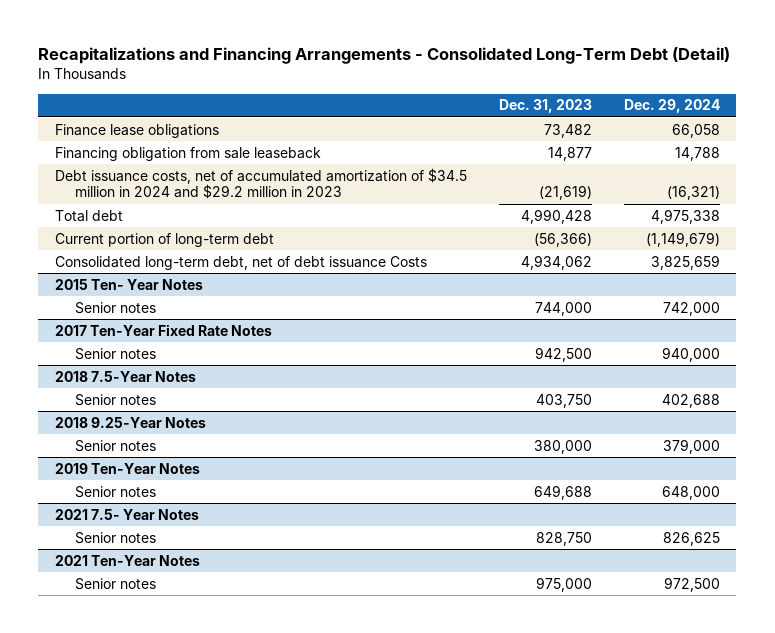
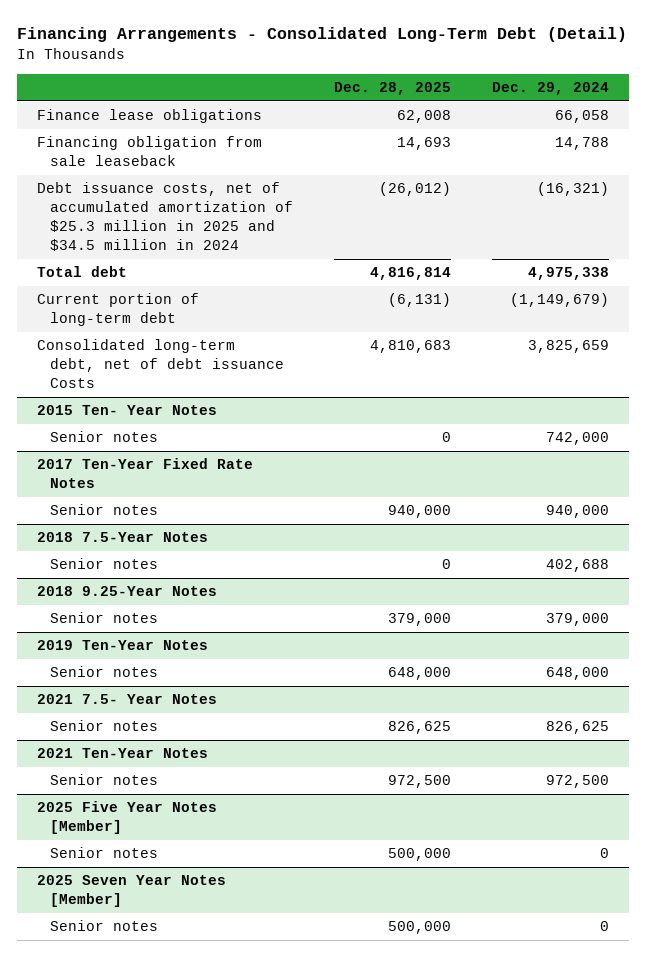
[38,47,731,65] Recapitalizations and Financing Arrangements - Consolidated Long-Term Debt (Detail) -> [16,27,627,43] Financing Arrangements - Consolidated Long-Term Debt (Detail)
[498,99,592,114] Dec. 31, 2023 -> none
none -> [334,81,452,95] Dec. 28, 2025
[54,167,467,200] Debt issuance costs, net of accumulated amortization of $34.5 million in 2024 and $29.2 million in 2023 -> [37,182,294,251] Debt issuance costs, net of accumulated amortization of $25.3 million in 2025 and $34.5 million in 2024
none -> [37,801,218,835] 2025 Five Year Notes [Member]
none -> [50,847,159,859] Senior notes
none -> [37,875,227,908] 2025 Seven Year Notes [Member]
none -> [50,920,159,932] Senior notes

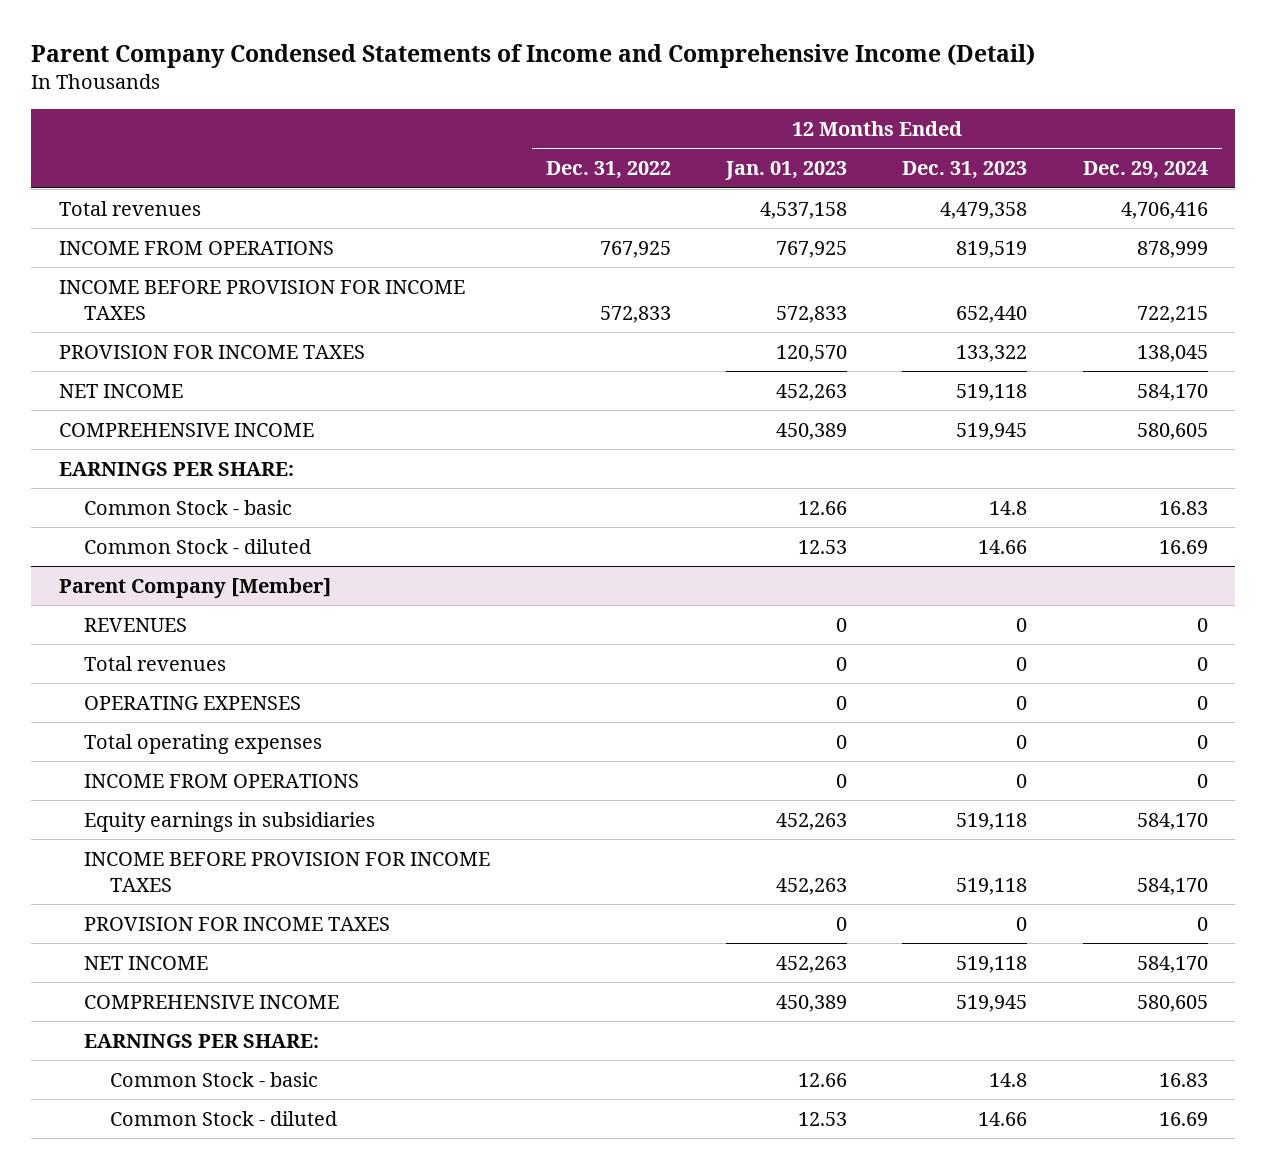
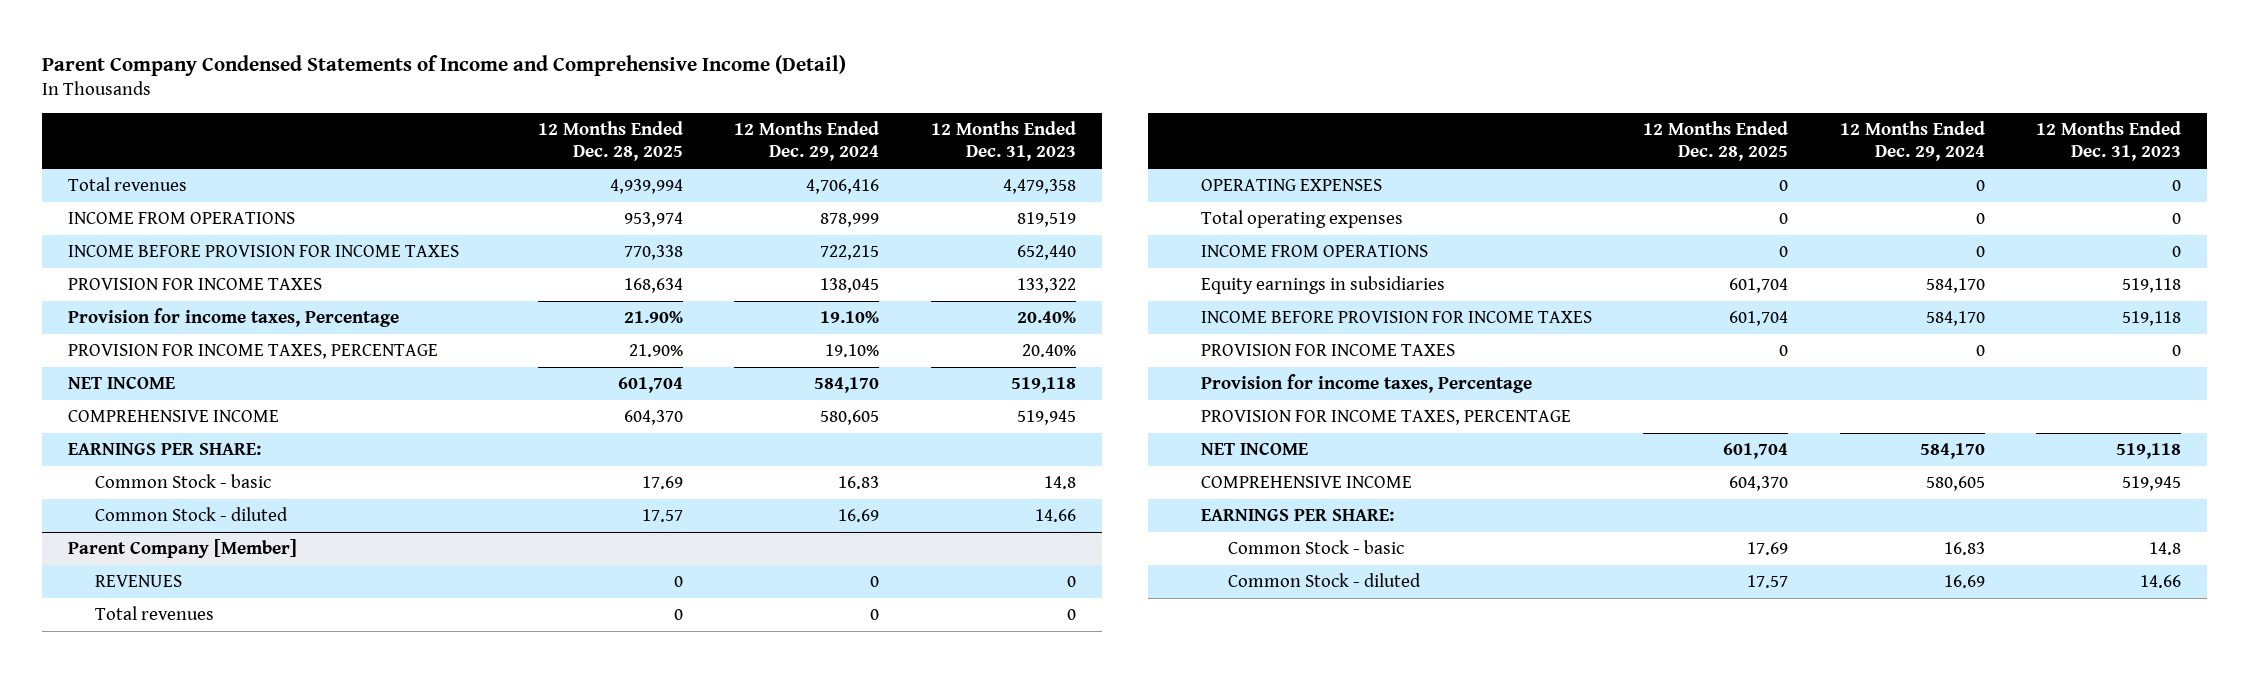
[545,161,671,180] Dec. 31, 2022 -> none
[725,161,848,181] Jan. 01, 2023 -> none
none -> [537,121,683,162] 12 Months Ended Dec. 28, 2025
none -> [67,307,399,327] Provision for income taxes, Percentage
none -> [67,343,438,359] PROVISION FOR INCOME TAXES, PERCENTAGE
none -> [1200,373,1532,393] Provision for income taxes, Percentage
none -> [1200,409,1571,425] PROVISION FOR INCOME TAXES, PERCENTAGE

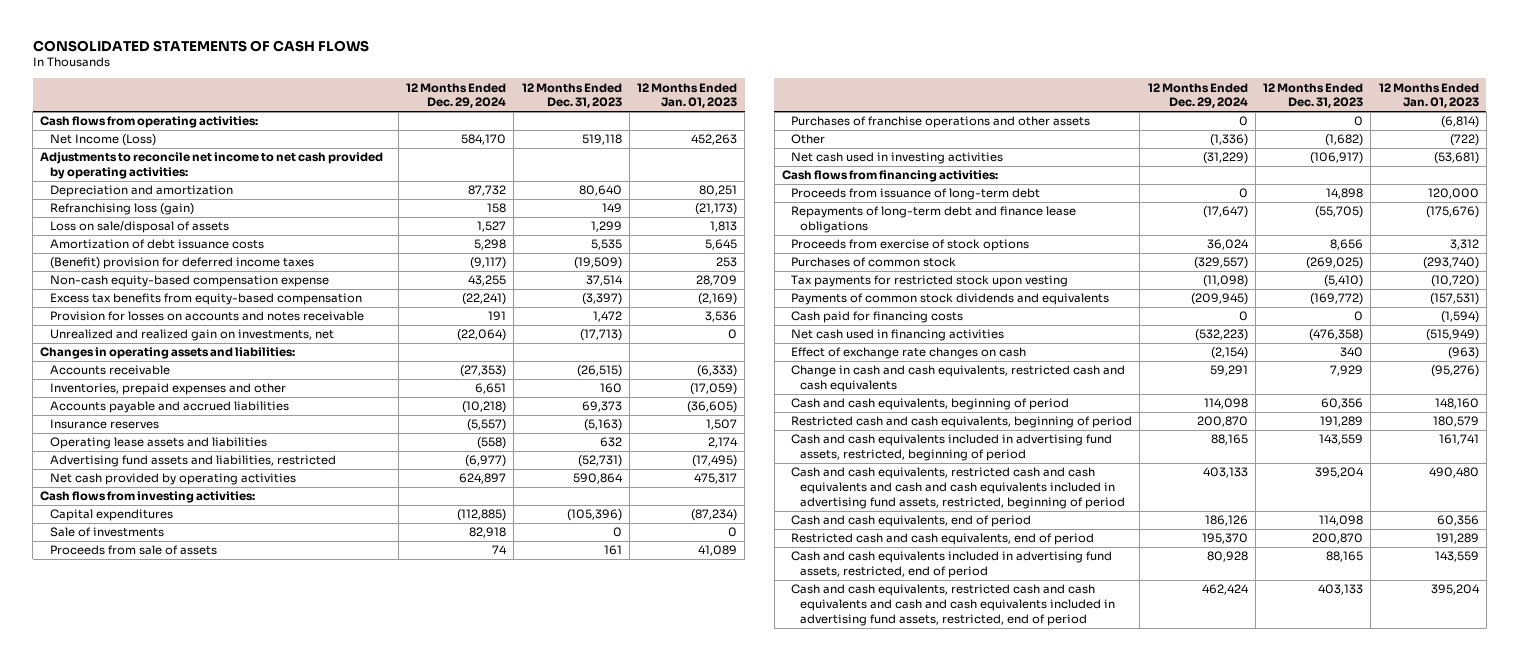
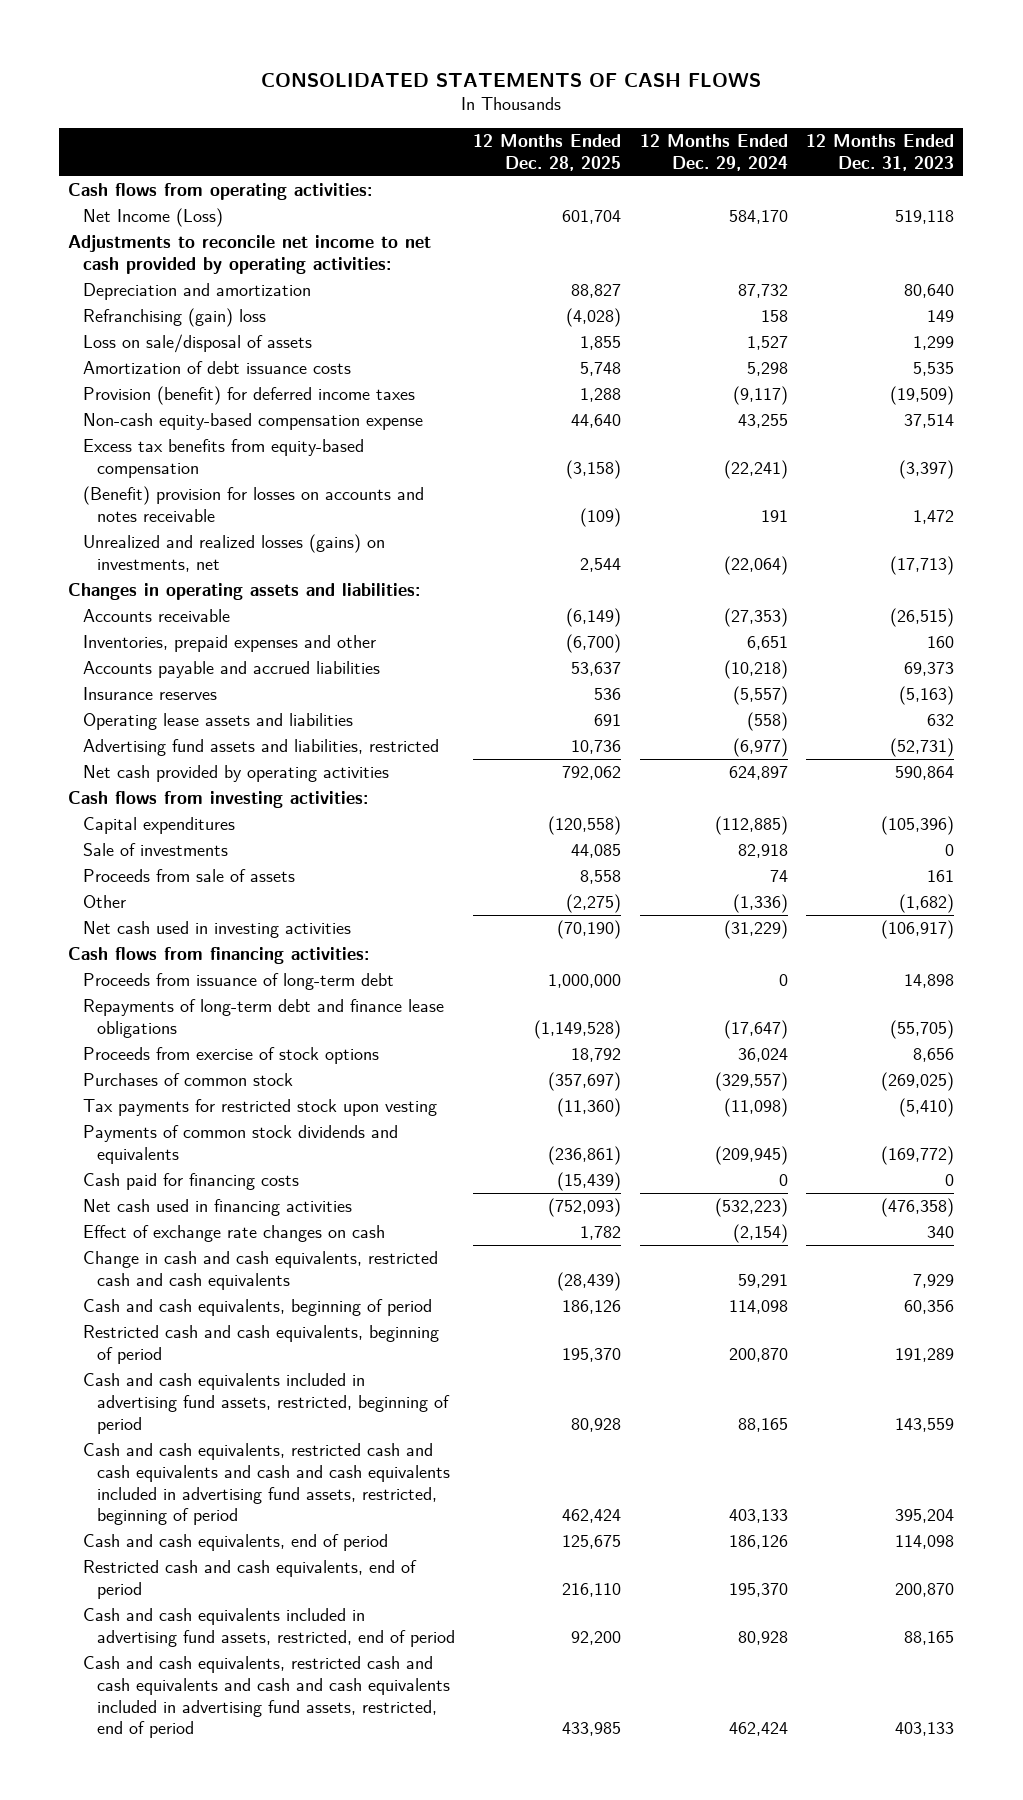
[637,82,738,109] 12 Months Ended Jan. 01, 2023 -> none
none -> [473,133,622,171] 12 Months Ended Dec. 28, 2025
[49,203,194,216] Refranchising loss (gain) -> [82,308,266,328] Refranchising (gain) loss
[49,257,314,270] (Benefit) provision for deferred income taxes -> [82,386,415,406] Provision (benefit) for deferred income taxes
[49,311,364,322] Provision for losses on accounts and notes receivable -> [82,486,424,522] (Benefit) provision for losses on accounts and notes receivable
[49,329,334,342] Unrealized and realized gain on investments, net -> [82,534,385,572] Unrealized and realized losses (gains) on investments, net
[791,116,1091,129] Purchases of franchise operations and other assets -> none

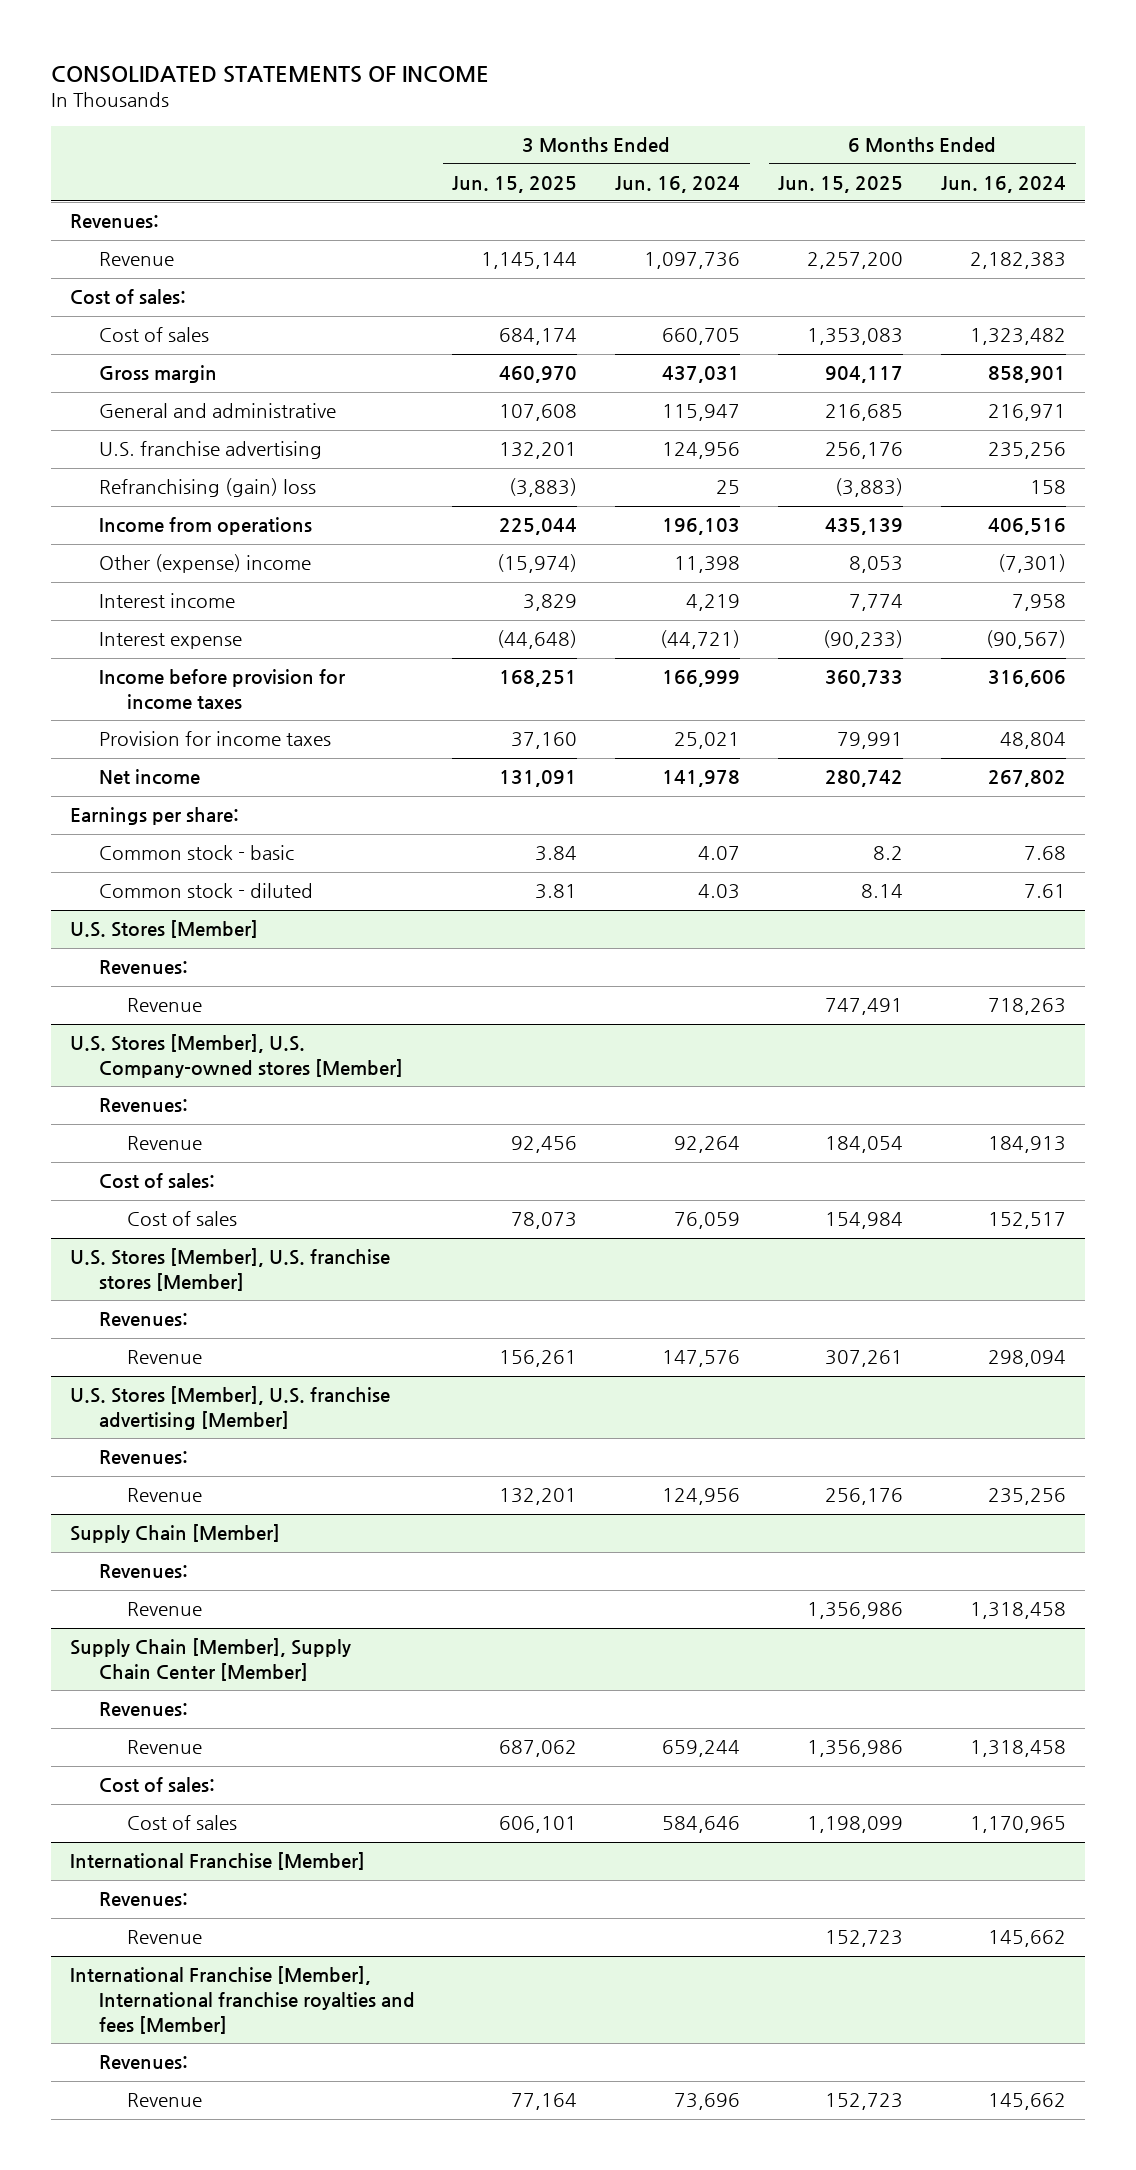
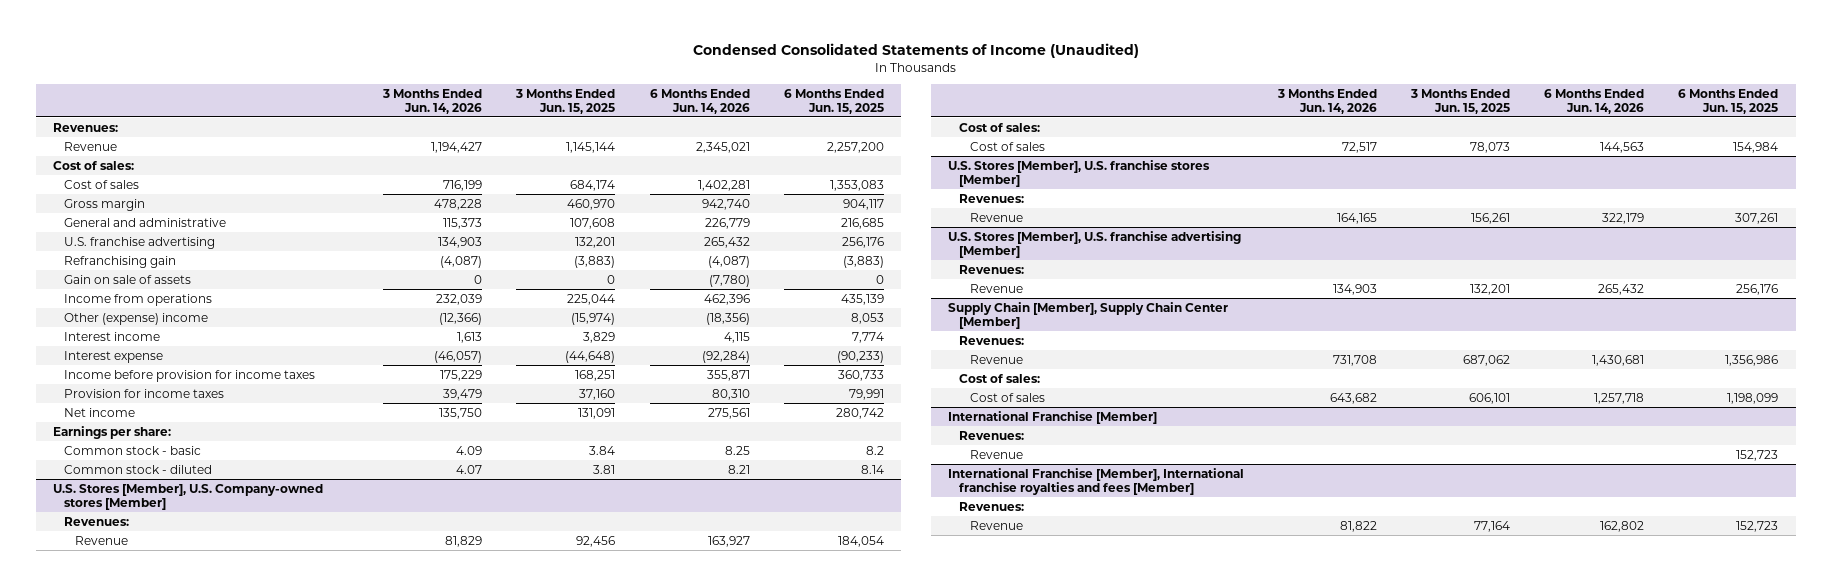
[51,65,490,83] CONSOLIDATED STATEMENTS OF INCOME -> [692,43,1139,59] Condensed Consolidated Statements of Income (Unaudited)
[615,175,741,193] Jun. 16, 2024 -> none
[941,175,1067,193] Jun. 16, 2024 -> none
none -> [382,88,483,114] 3 Months Ended Jun. 14, 2026
none -> [649,88,750,114] 6 Months Ended Jun. 14, 2026
[98,478,316,498] Refranchising (gain) loss -> [64,255,177,268] Refranchising gain
none -> [64,274,192,284] Gain on sale of assets
[70,920,259,939] U.S. Stores [Member] -> none
[98,960,188,975] Revenues: -> none
[127,998,203,1013] Revenue -> none
[70,1524,281,1544] Supply Chain [Member] -> none
[98,1564,188,1579] Revenues: -> none
[127,1602,203,1617] Revenue -> none

